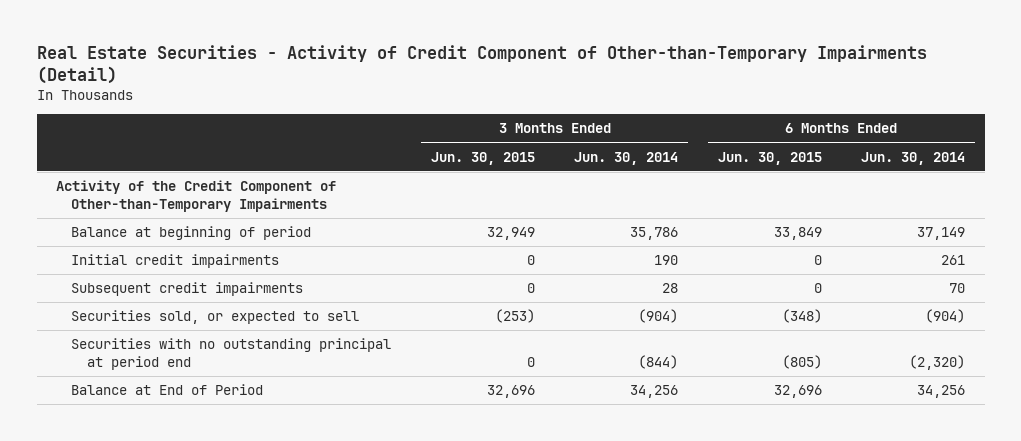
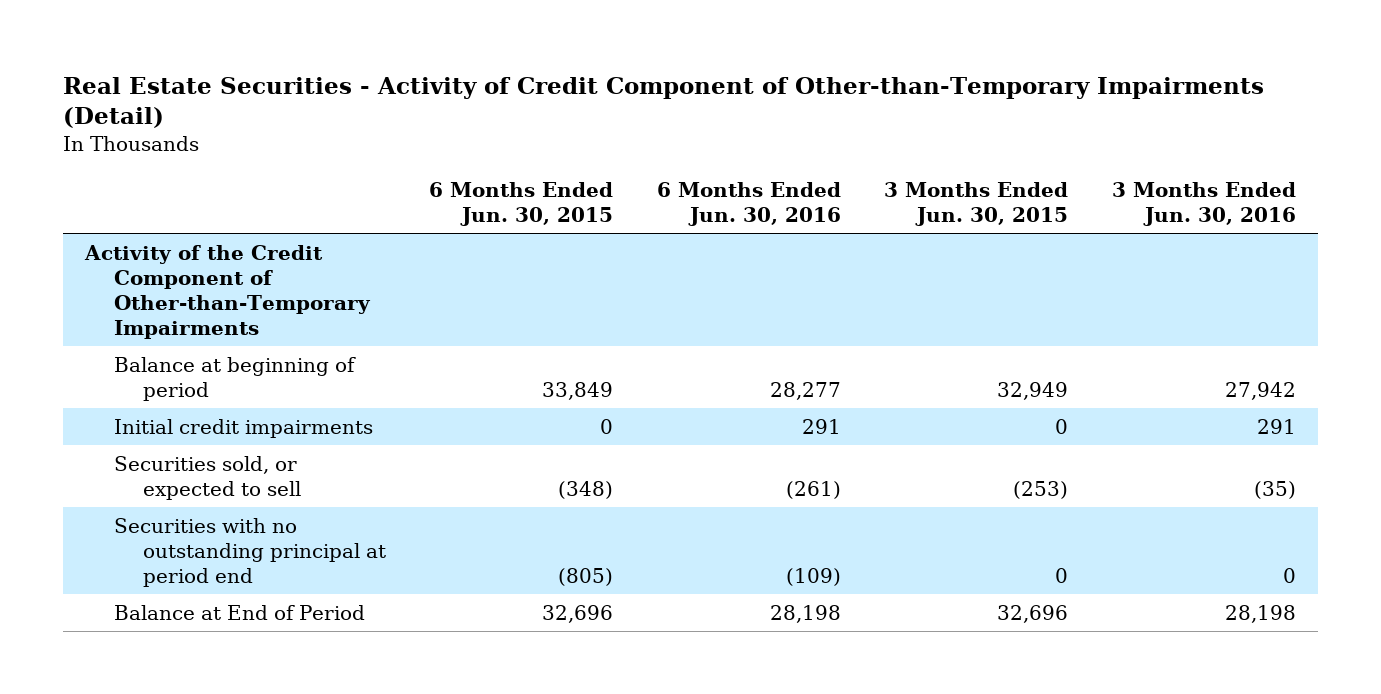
[574,151,679,165] Jun. 30, 2014 -> none
[861,151,966,165] Jun. 30, 2014 -> none
none -> [656,181,841,226] 6 Months Ended Jun. 30, 2016
none -> [1112,181,1297,226] 3 Months Ended Jun. 30, 2016
[71,282,304,297] Subsequent credit impairments -> none

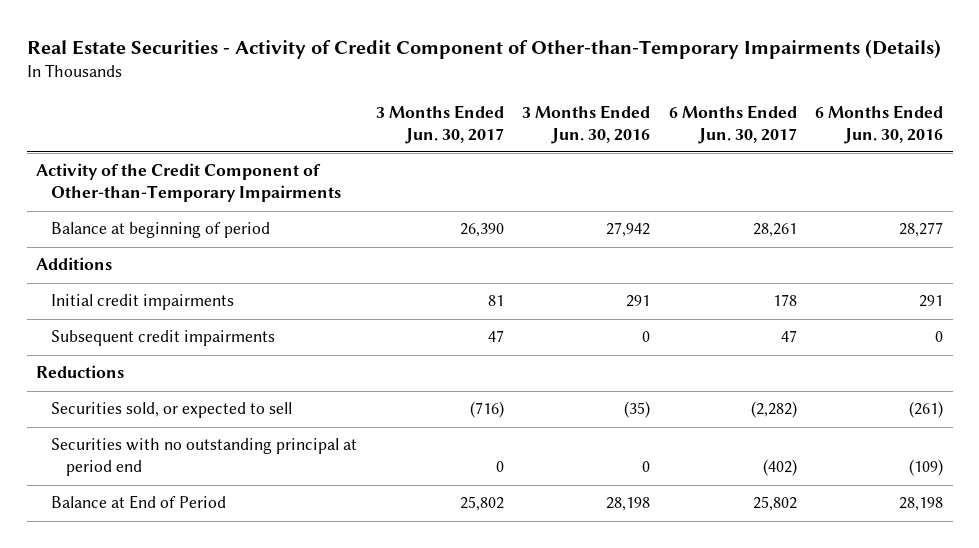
[62,76,1264,129] Real Estate Securities - Activity of Credit Component of Other-than-Temporary Impairments (Detail) -> [26,38,941,59] Real Estate Securities - Activity of Credit Component of Other-than-Temporary Impairments (Details)
[429,181,614,226] 6 Months Ended Jun. 30, 2015 -> none
[884,181,1069,226] 3 Months Ended Jun. 30, 2015 -> none
none -> [375,104,504,144] 3 Months Ended Jun. 30, 2017
none -> [668,104,797,144] 6 Months Ended Jun. 30, 2017
none -> [35,257,112,271] Additions
none -> [50,330,275,347] Subsequent credit impairments
none -> [35,365,124,379] Reductions

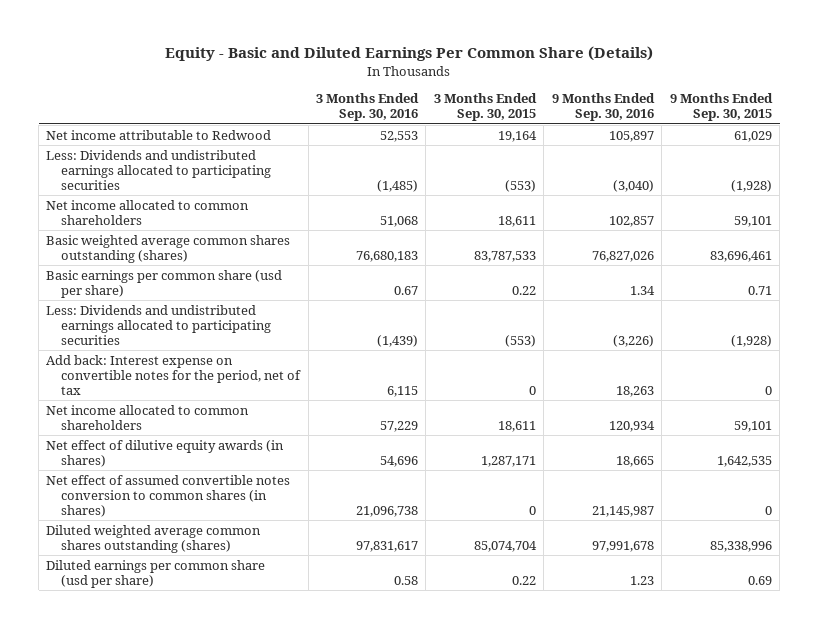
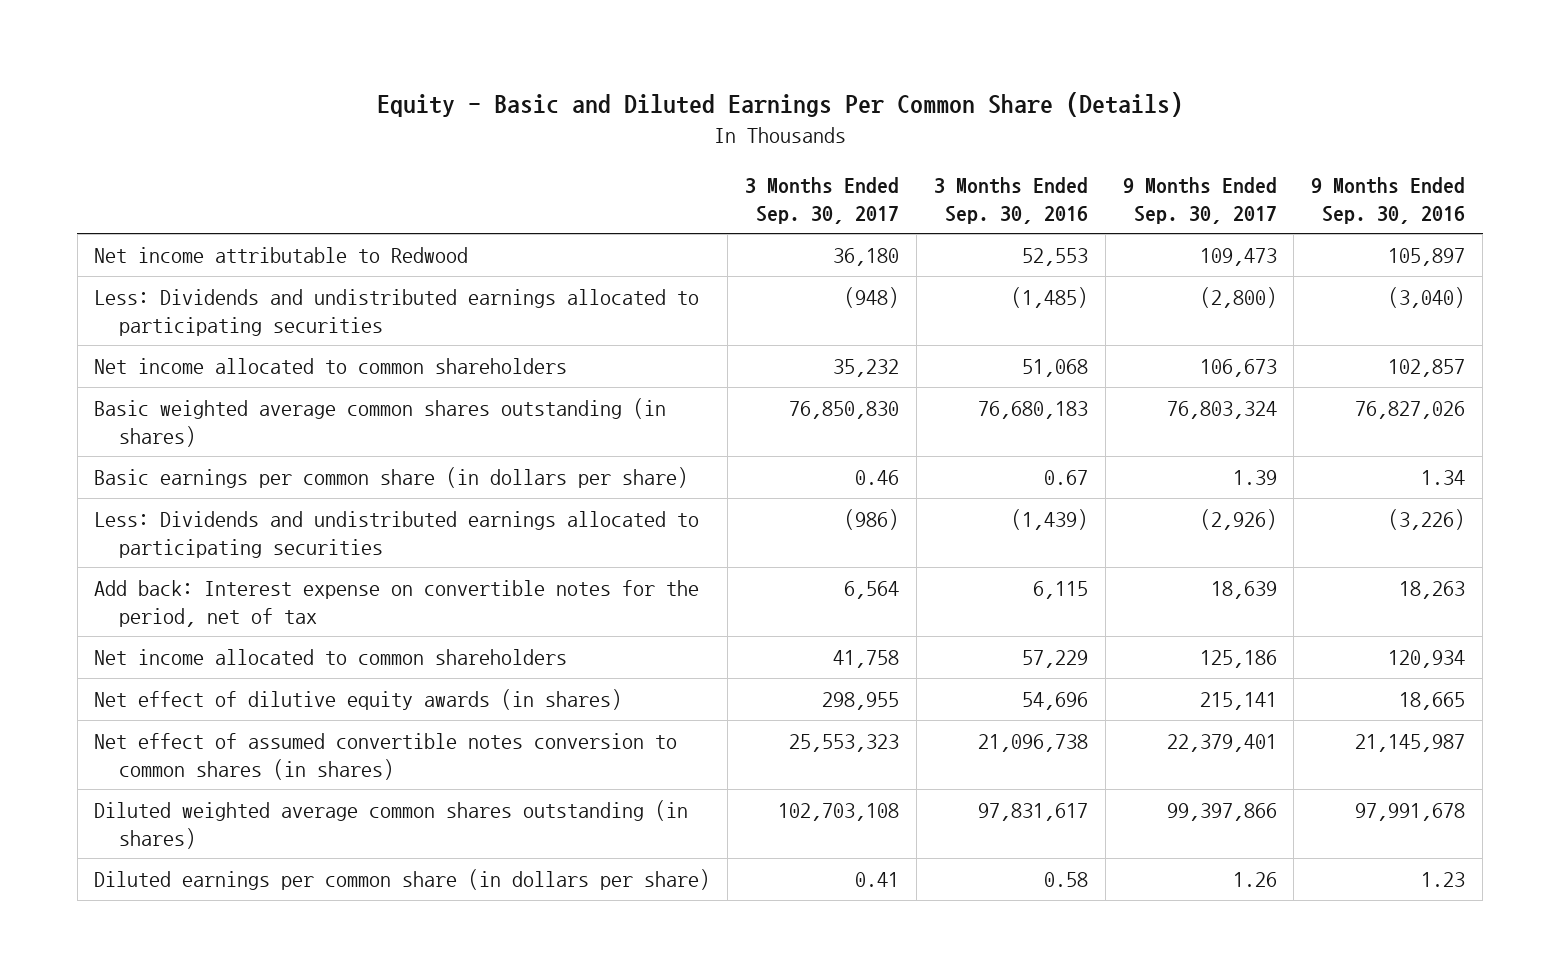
[433,93,537,122] 3 Months Ended Sep. 30, 2015 -> none
[669,93,773,122] 9 Months Ended Sep. 30, 2015 -> none
none -> [745,176,900,224] 3 Months Ended Sep. 30, 2017
none -> [1122,176,1277,224] 9 Months Ended Sep. 30, 2017
[46,234,291,263] Basic weighted average common shares outstanding (shares) -> [94,397,667,447] Basic weighted average common shares outstanding (in shares)
[46,269,283,298] Basic earnings per common share (usd per share) -> [94,466,689,488] Basic earnings per common share (in dollars per share)
[46,524,262,553] Diluted weighted average common shares outstanding (shares) -> [94,799,689,849] Diluted weighted average common shares outstanding (in shares)
[46,559,266,588] Diluted earnings per common share (usd per share) -> [94,868,711,890] Diluted earnings per common share (in dollars per share)

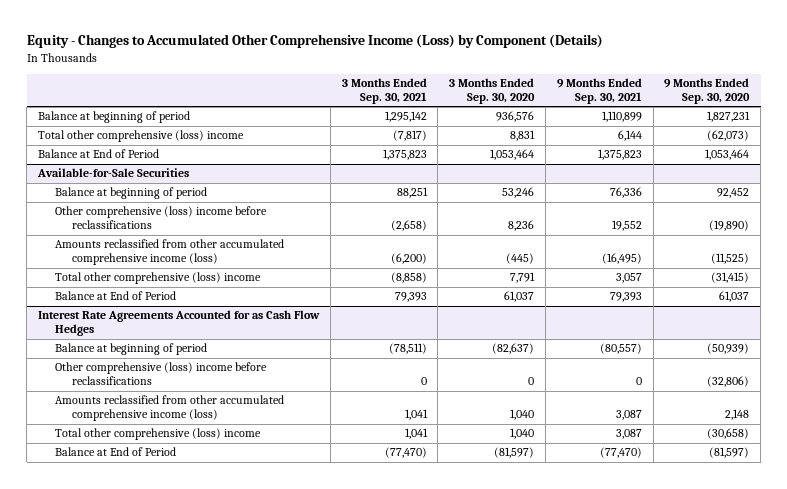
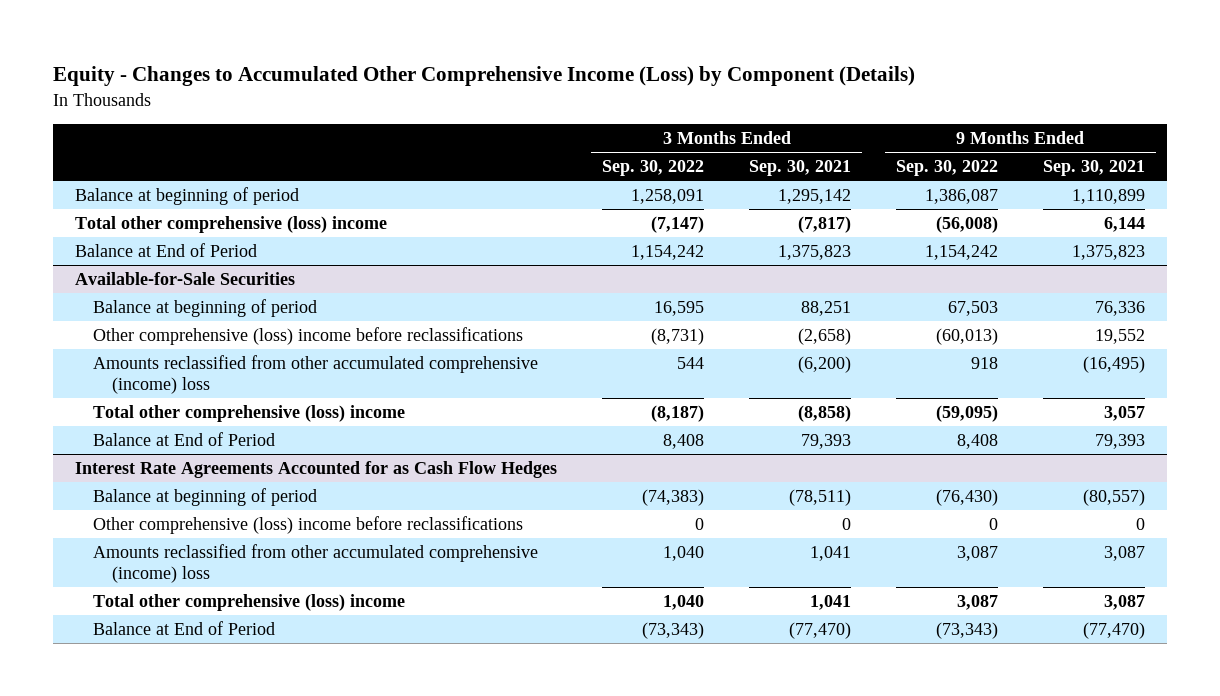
[449,78,536,105] 3 Months Ended Sep. 30, 2020 -> none
[664,78,751,105] 9 Months Ended Sep. 30, 2020 -> none
none -> [602,160,705,177] Sep. 30, 2022
none -> [895,160,998,177] Sep. 30, 2022
[54,239,284,266] Amounts reclassified from other accumulated comprehensive income (loss) -> [93,355,539,395] Amounts reclassified from other accumulated comprehensive (income) loss
[54,395,284,422] Amounts reclassified from other accumulated comprehensive income (loss) -> [93,544,539,584] Amounts reclassified from other accumulated comprehensive (income) loss

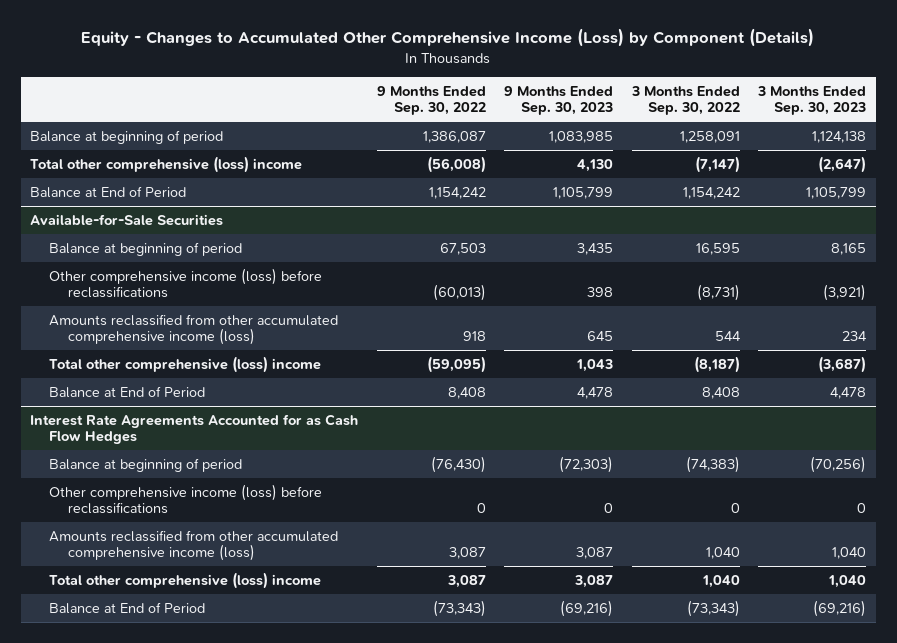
[749,160,852,177] Sep. 30, 2021 -> none
[1042,160,1145,177] Sep. 30, 2021 -> none
none -> [504,85,614,116] 9 Months Ended Sep. 30, 2023
none -> [757,85,867,116] 3 Months Ended Sep. 30, 2023
[93,327,524,346] Other comprehensive (loss) income before reclassifications -> [49,267,323,299] Other comprehensive income (loss) before reclassifications
[93,355,539,395] Amounts reclassified from other accumulated comprehensive (income) loss -> [49,313,339,346] Amounts reclassified from other accumulated comprehensive income (loss)
[93,516,524,535] Other comprehensive (loss) income before reclassifications -> [49,483,323,515] Other comprehensive income (loss) before reclassifications
[93,544,539,584] Amounts reclassified from other accumulated comprehensive (income) loss -> [49,529,339,562] Amounts reclassified from other accumulated comprehensive income (loss)

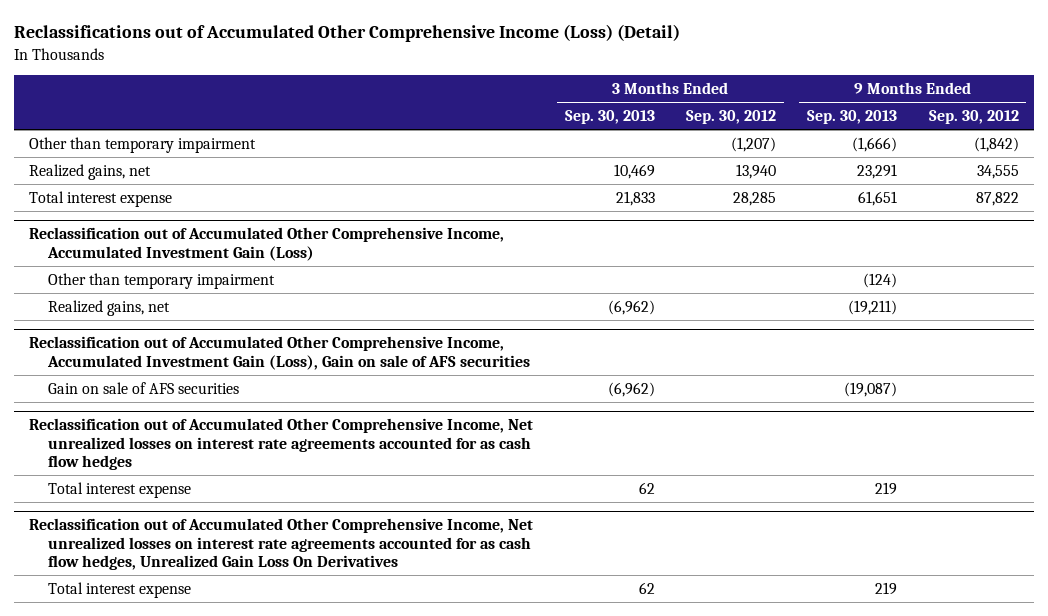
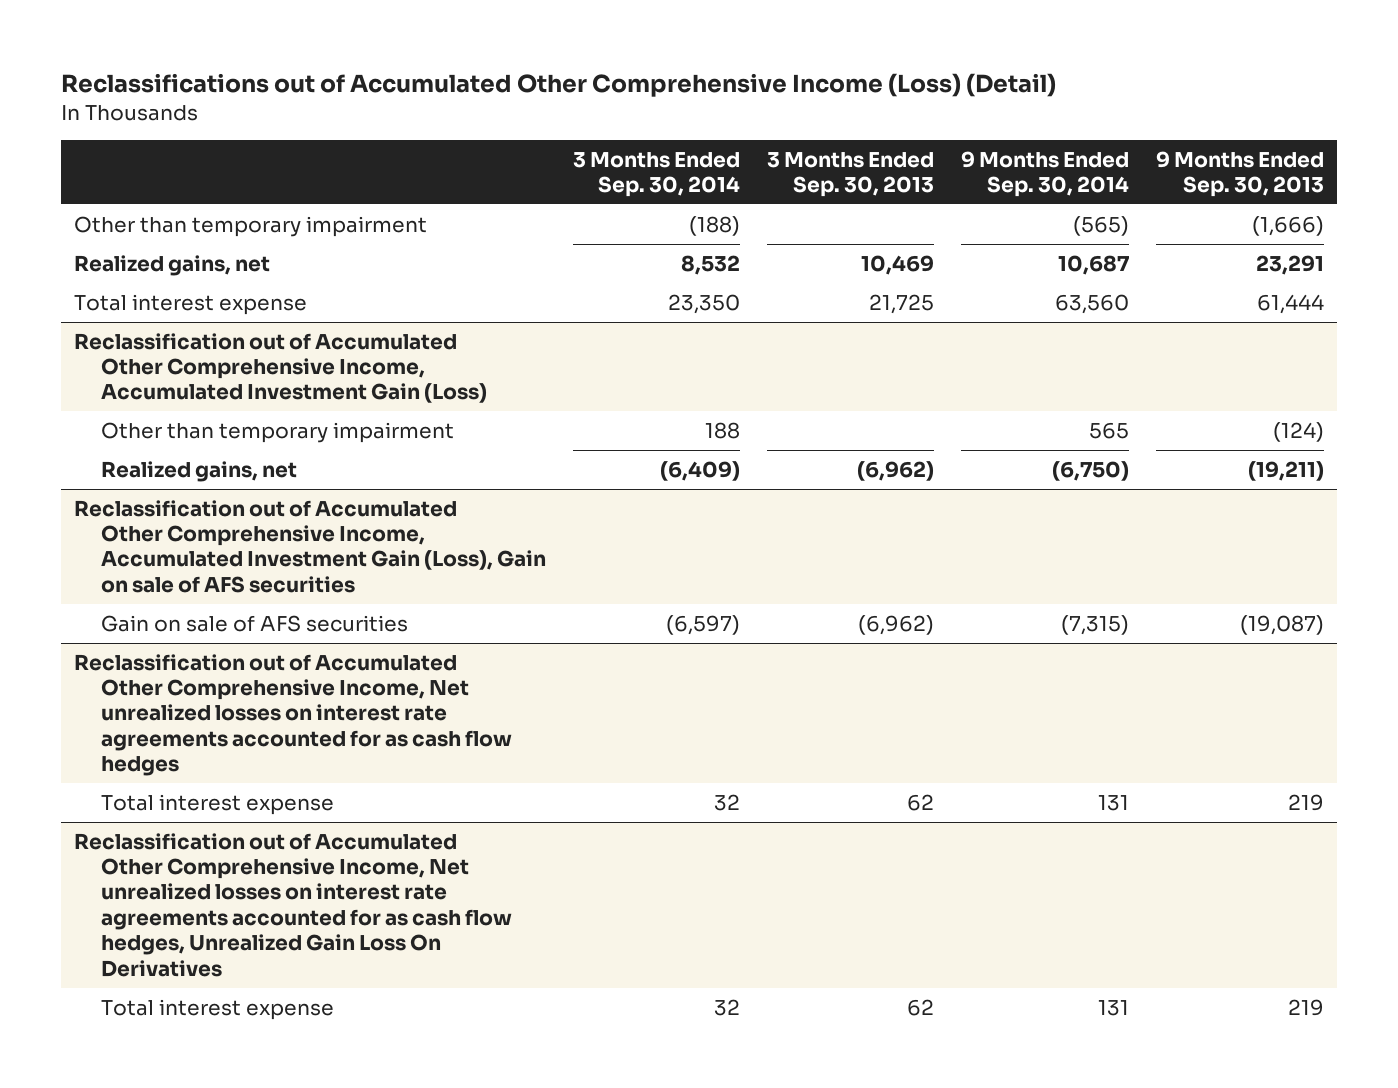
[685,110,776,125] Sep. 30, 2012 -> none
[928,110,1019,125] Sep. 30, 2012 -> none
none -> [572,151,740,198] 3 Months Ended Sep. 30, 2014
none -> [960,150,1129,198] 9 Months Ended Sep. 30, 2014
[615,190,655,206] 21,833 -> [868,293,934,314] 21,725
[858,190,898,206] 61,651 -> [1256,293,1324,314] 61,444

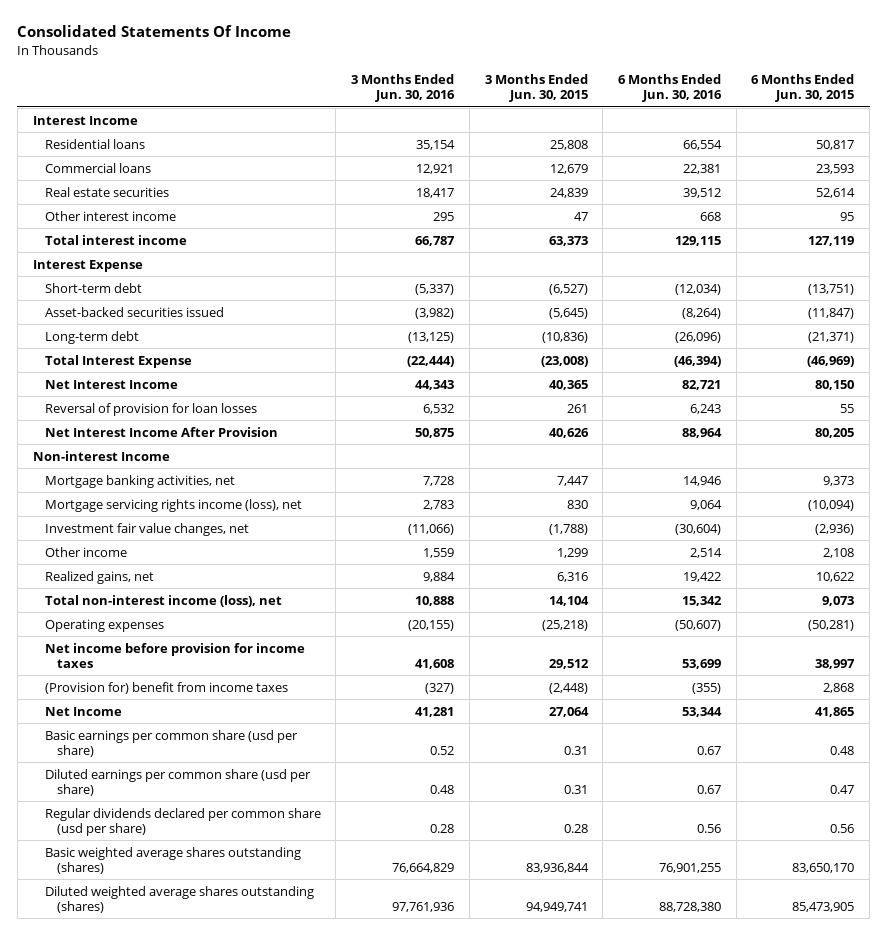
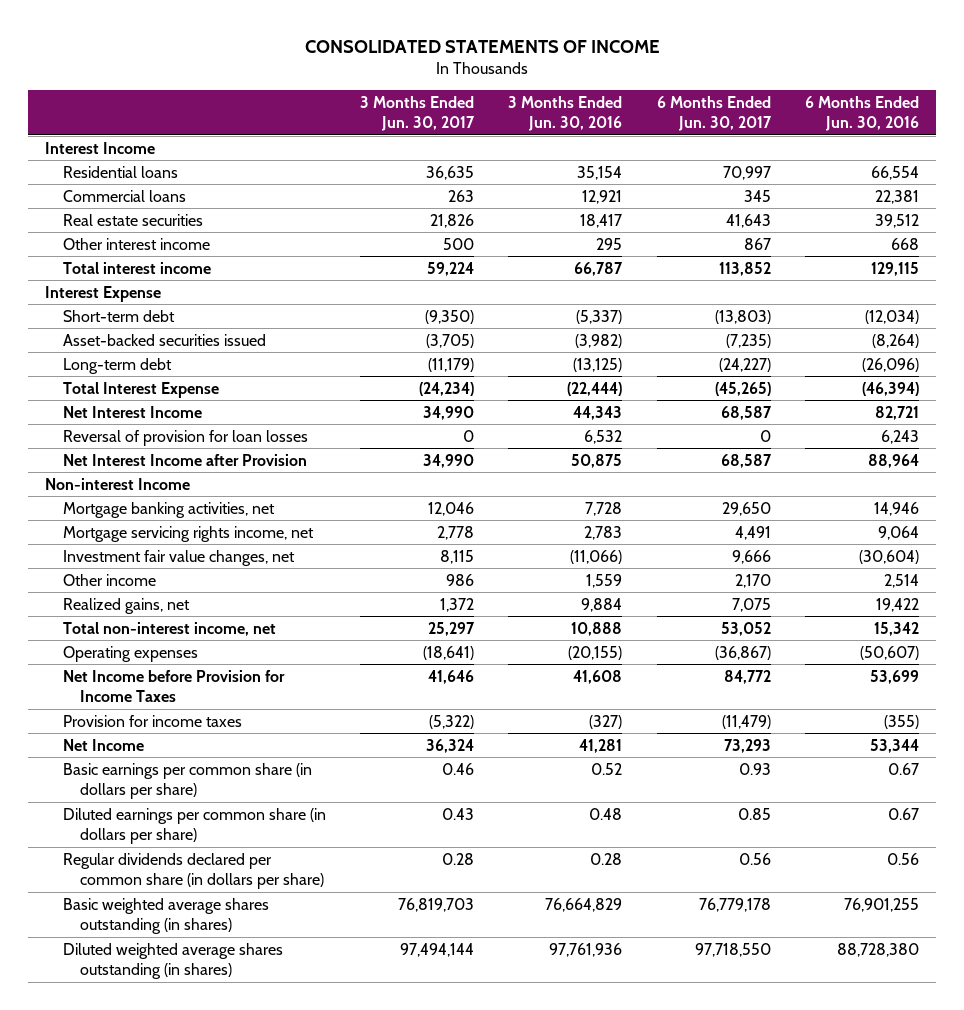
[17,25,292,38] Consolidated Statements Of Income -> [305,39,661,53] CONSOLIDATED STATEMENTS OF INCOME
[484,73,588,103] 3 Months Ended Jun. 30, 2015 -> none
[751,73,855,103] 6 Months Ended Jun. 30, 2015 -> none
none -> [360,96,476,132] 3 Months Ended Jun. 30, 2017
none -> [656,96,772,132] 6 Months Ended Jun. 30, 2017
[44,426,278,437] Net Interest Income After Provision -> [62,453,307,466] Net Interest Income after Provision
[44,498,302,512] Mortgage servicing rights income (loss), net -> [62,525,314,542] Mortgage servicing rights income, net
[44,594,282,607] Total non-interest income (loss), net -> [62,621,276,636] Total non-interest income, net
[44,642,305,668] Net income before provision for income taxes -> [62,669,285,702] Net Income before Provision for Income Taxes
[44,681,288,694] (Provision for) benefit from income taxes -> [62,714,242,727] Provision for income taxes
[44,729,298,757] Basic earnings per common share (usd per share) -> [62,762,312,799] Basic earnings per common share (in dollars per share)
[44,768,311,796] Diluted earnings per common share (usd per share) -> [62,807,326,844] Diluted earnings per common share (in dollars per share)
[44,807,321,836] Regular dividends declared per common share (usd per share) -> [62,852,325,889] Regular dividends declared per common share (in dollars per share)
[44,846,301,874] Basic weighted average shares outstanding (shares) -> [62,897,269,934] Basic weighted average shares outstanding (in shares)
[44,885,314,913] Diluted weighted average shares outstanding (shares) -> [62,942,283,979] Diluted weighted average shares outstanding (in shares)

